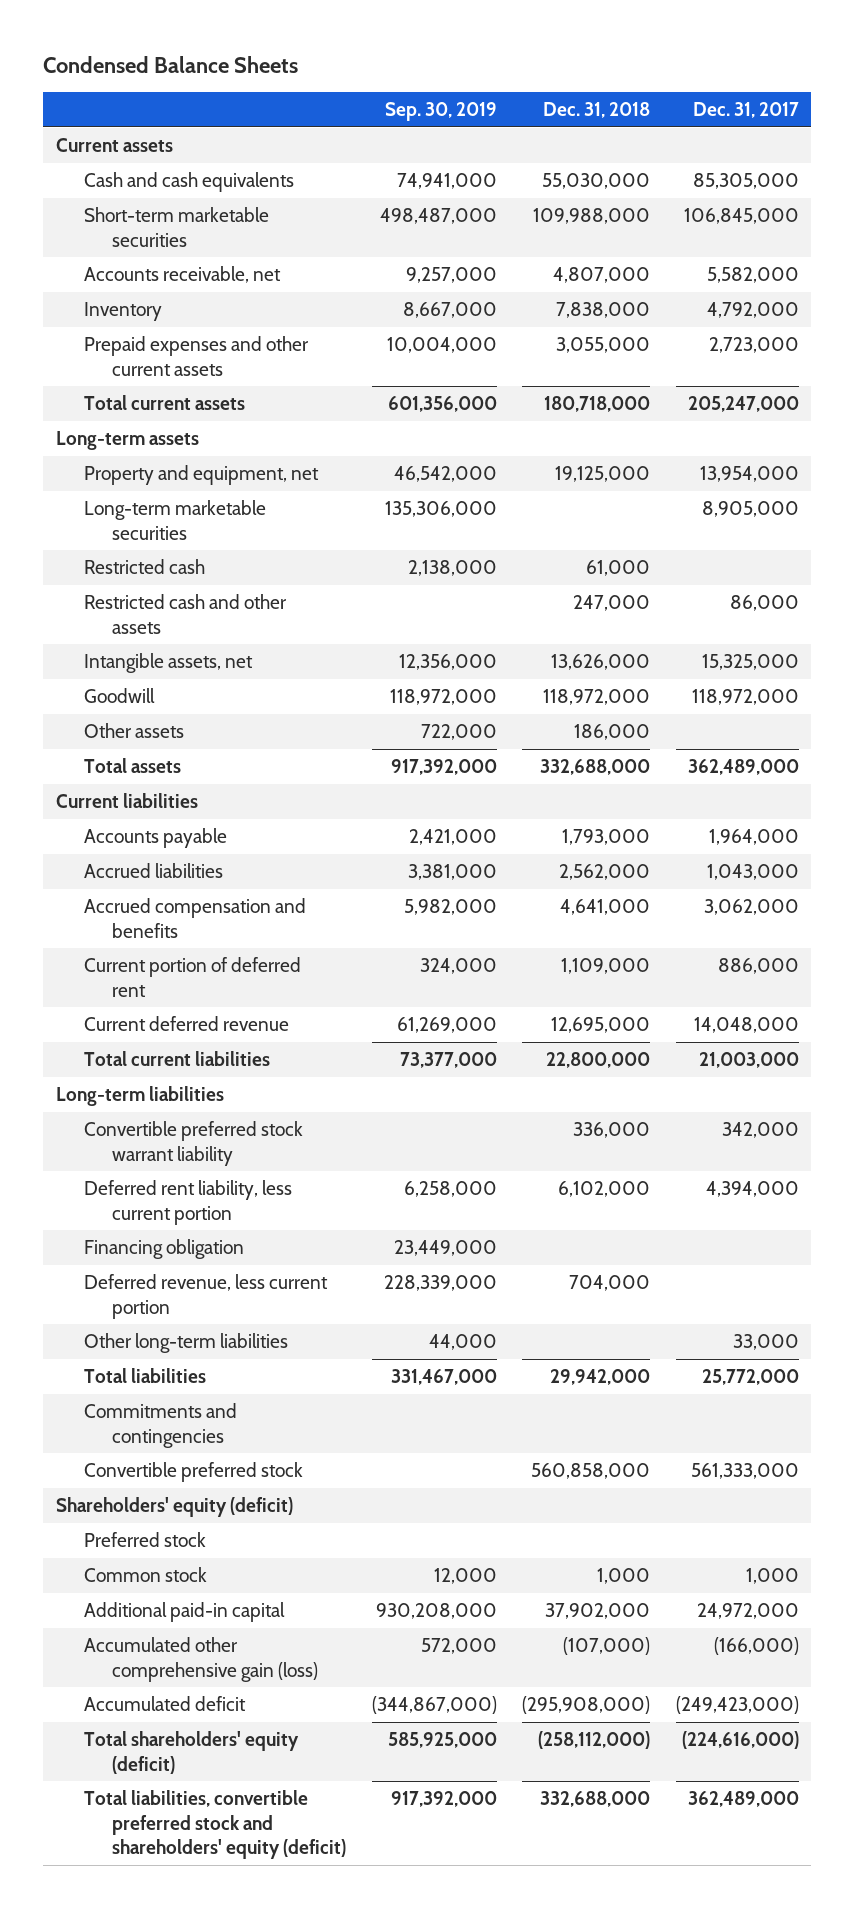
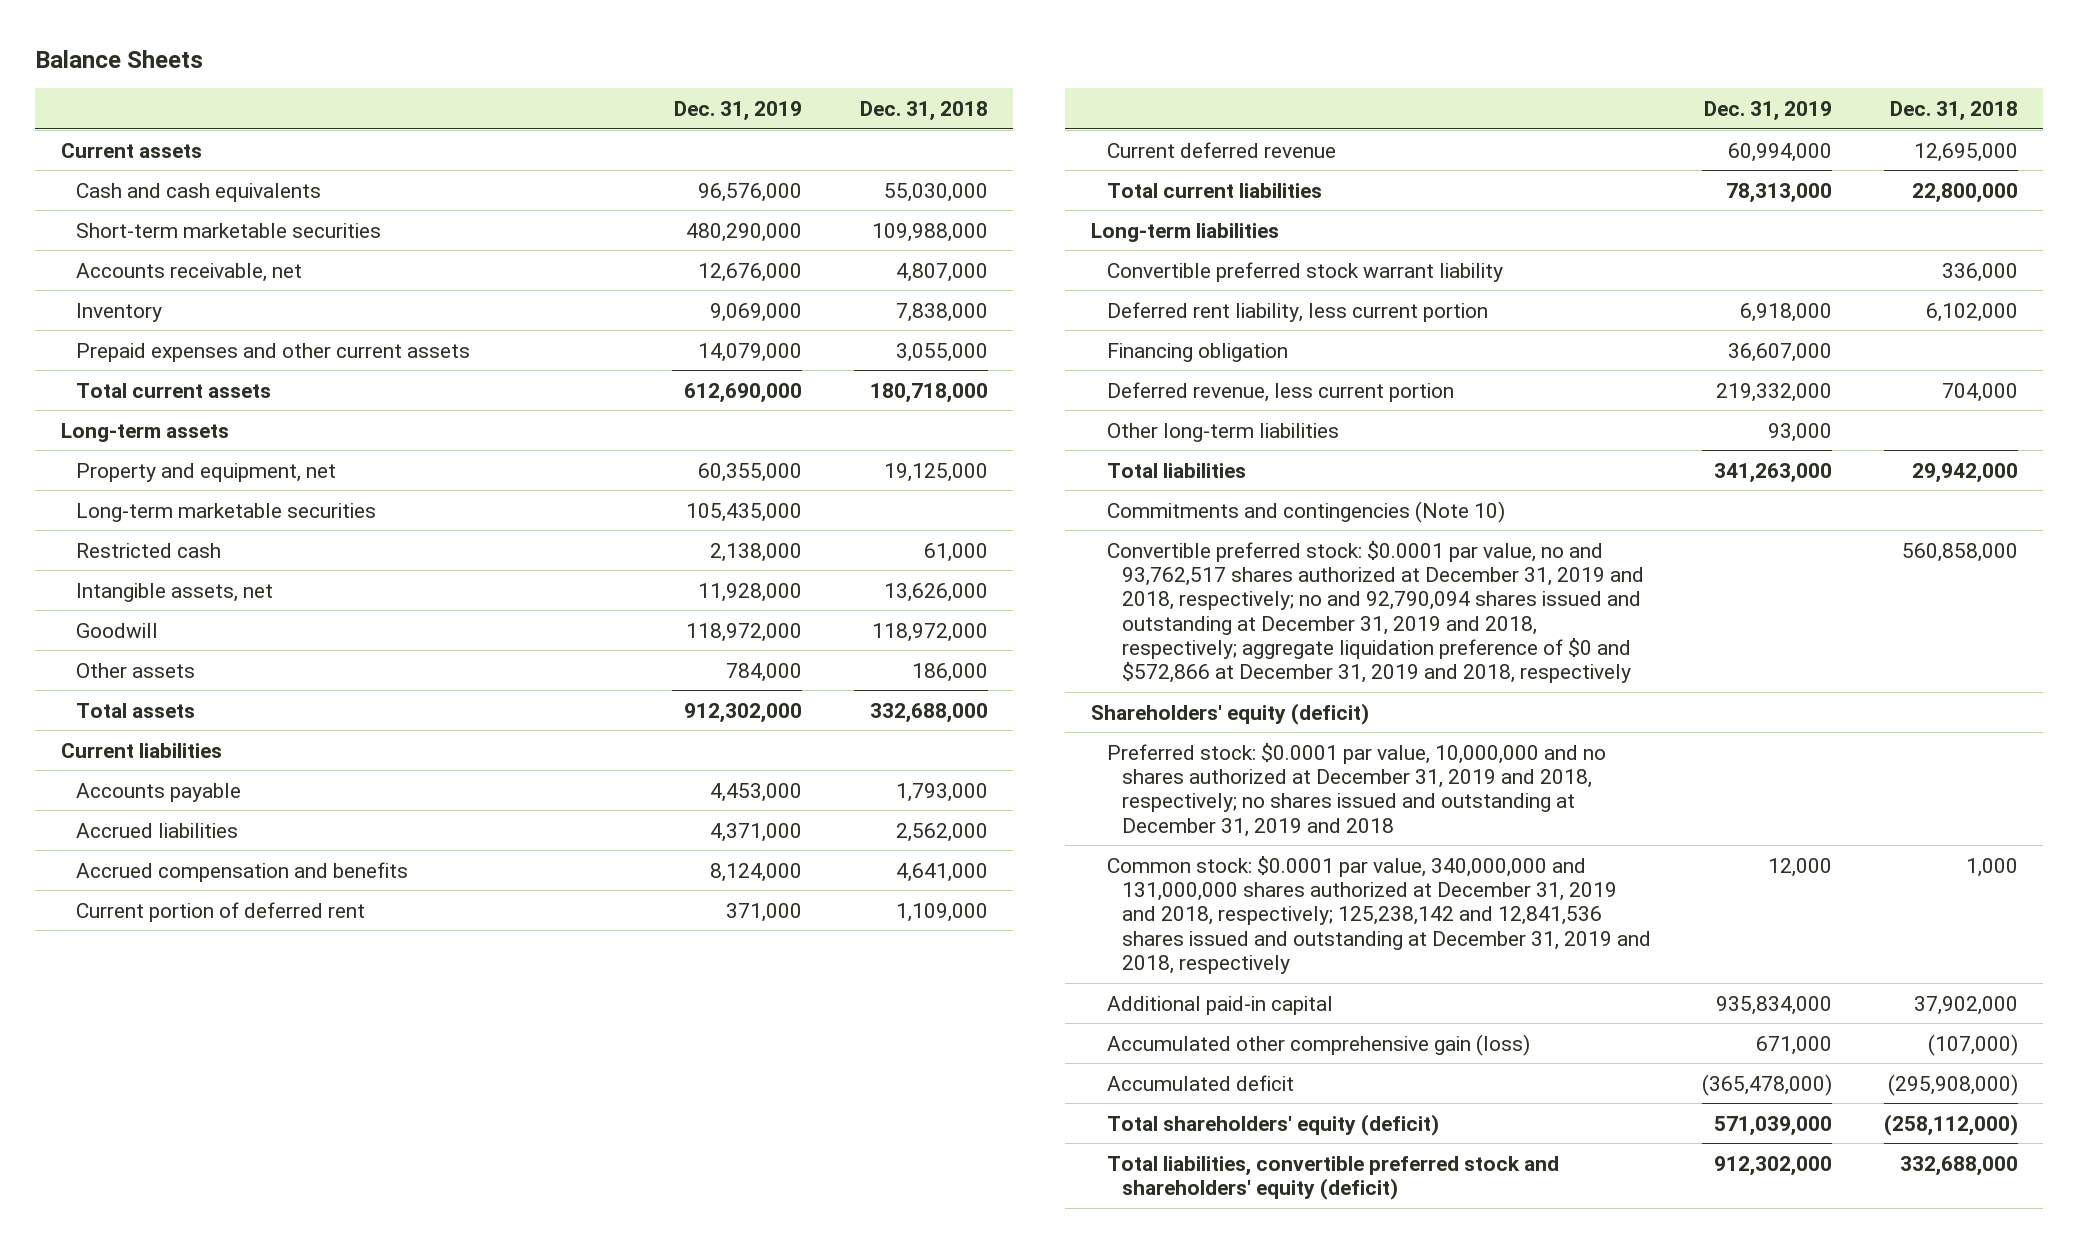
[42,55,298,73] Condensed Balance Sheets -> [35,49,204,68] Balance Sheets
[384,102,497,122] Sep. 30, 2019 -> none
[692,102,799,119] Dec. 31, 2017 -> none
none -> [674,101,803,122] Dec. 31, 2019
[84,594,288,634] Restricted cash and other assets -> none
[84,1403,238,1448] Commitments and contingencies -> [1106,500,1505,523] Commitments and contingencies (Note 10)
[84,1462,304,1483] Convertible preferred stock -> [1106,540,1645,684] Convertible preferred stock: $0.0001 par value, no and 93,762,517 shares authorized at December 31, 2019 and 2018, respectively; no and 92,790,094 shares issued and outstanding at December 31, 2019 and 2018, respectively; aggregate liquidation preference of $0 and $572,866 at December 31, 2019 and 2018, respectively
[84,1532,207,1548] Preferred stock -> [1106,742,1606,837] Preferred stock: $0.0001 par value, 10,000,000 and no shares authorized at December 31, 2019 and 2018, respectively; no shares issued and outstanding at December 31, 2019 and 2018
[84,1567,208,1583] Common stock -> [1106,855,1652,974] Common stock: $0.0001 par value, 340,000,000 and 131,000,000 shares authorized at December 31, 2019 and 2018, respectively; 125,238,142 and 12,841,536 shares issued and outstanding at December 31, 2019 and 2018, respectively

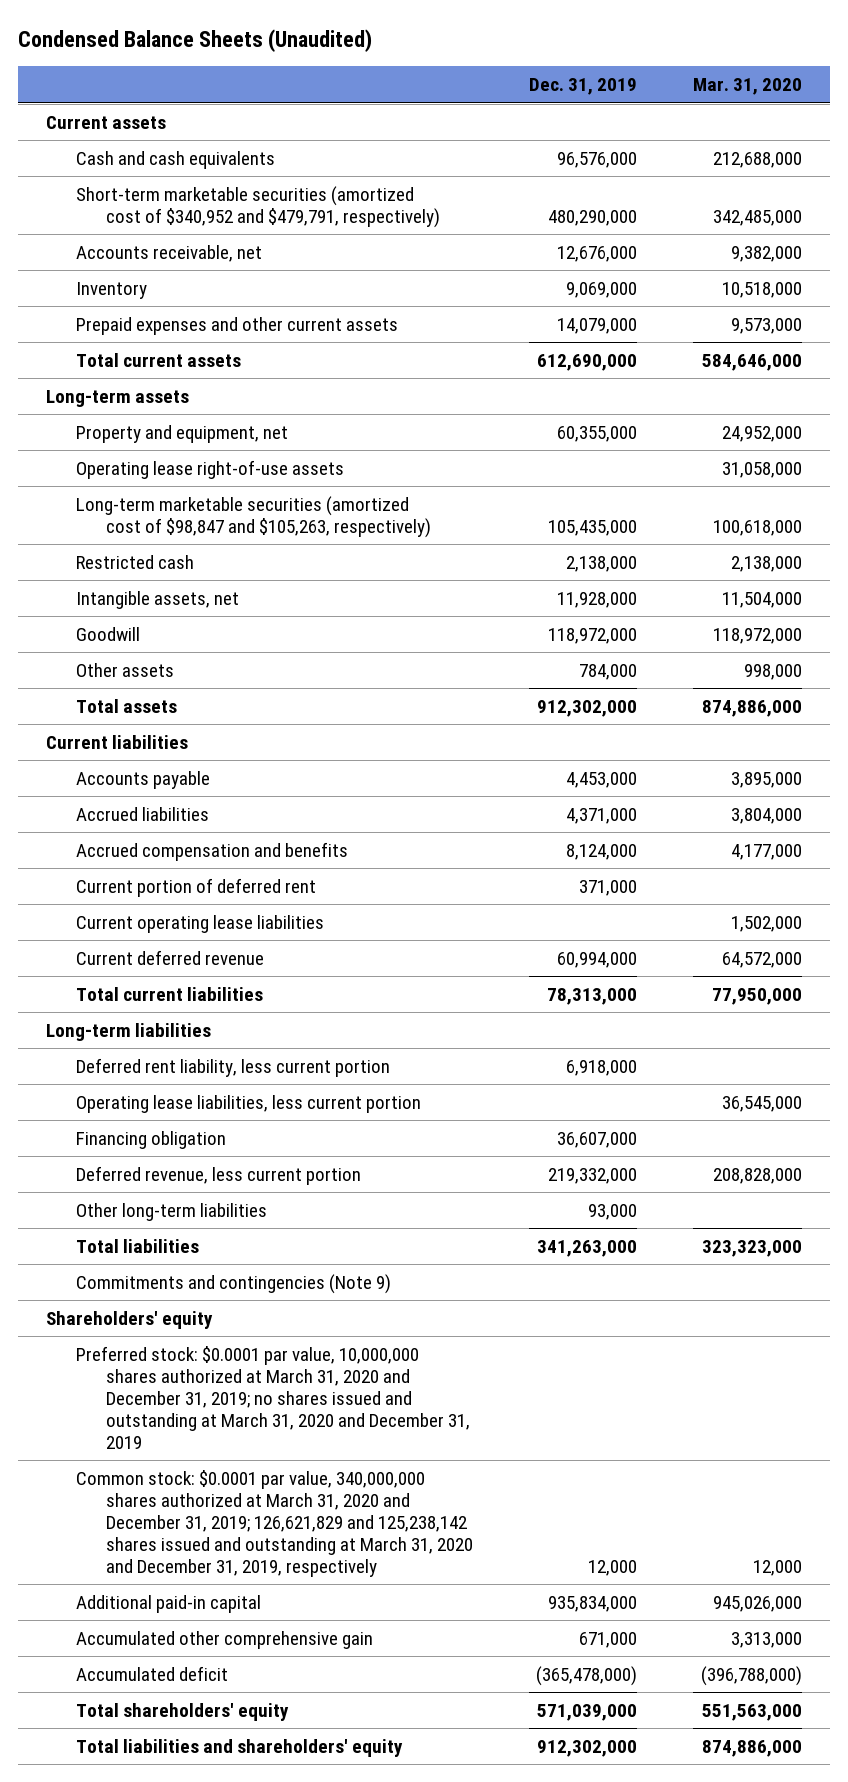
[35,49,204,68] Balance Sheets -> [17,29,372,53] Condensed Balance Sheets (Unaudited)
[859,101,988,122] Dec. 31, 2018 -> none
none -> [693,78,803,96] Mar. 31, 2020
[76,222,382,238] Short-term marketable securities -> [75,185,440,228] Short-term marketable securities (amortized cost of $340,952 and $479,791, respectively)
none -> [75,459,344,479] Operating lease right-of-use assets
[76,502,377,522] Long-term marketable securities -> [75,495,431,538] Long-term marketable securities (amortized cost of $98,847 and $105,263, respectively)
none -> [75,914,324,933] Current operating lease liabilities
[1106,261,1503,282] Convertible preferred stock warrant liability -> none
none -> [75,1094,421,1113] Operating lease liabilities, less current portion
[1106,540,1645,684] Convertible preferred stock: $0.0001 par value, no and 93,762,517 shares authorized at December 31, 2019 and 2018, respectively; no and 92,790,094 shares issued and outstanding at December 31, 2019 and 2018, respectively; aggregate liquidation preference of $0 and $572,866 at December 31, 2019 and 2018, respectively -> none
[1106,500,1505,523] Commitments and contingencies (Note 10) -> [75,1273,391,1294] Commitments and contingencies (Note 9)
[1090,702,1369,725] Shareholders' equity (deficit) -> [45,1310,213,1329] Shareholders' equity
[1106,742,1606,837] Preferred stock: $0.0001 par value, 10,000,000 and no shares authorized at December 31, 2019 and 2018, respectively; no shares issued and outstanding at December 31, 2019 and 2018 -> [75,1345,470,1449] Preferred stock: $0.0001 par value, 10,000,000 shares authorized at March 31, 2020 and December 31, 2019; no shares issued and outstanding at March 31, 2020 and December 31, 2019
[1106,855,1652,974] Common stock: $0.0001 par value, 340,000,000 and 131,000,000 shares authorized at December 31, 2019 and 2018, respectively; 125,238,142 and 12,841,536 shares issued and outstanding at December 31, 2019 and 2018, respectively -> [75,1469,473,1577] Common stock: $0.0001 par value, 340,000,000 shares authorized at March 31, 2020 and December 31, 2019; 126,621,829 and 125,238,142 shares issued and outstanding at March 31, 2020 and December 31, 2019, respectively
[1106,1033,1530,1056] Accumulated other comprehensive gain (loss) -> [75,1630,373,1649] Accumulated other comprehensive gain
[1106,1113,1439,1136] Total shareholders' equity (deficit) -> [75,1702,289,1721] Total shareholders' equity
[1106,1155,1559,1200] Total liabilities, convertible preferred stock and shareholders' equity (deficit) -> [75,1738,403,1757] Total liabilities and shareholders' equity

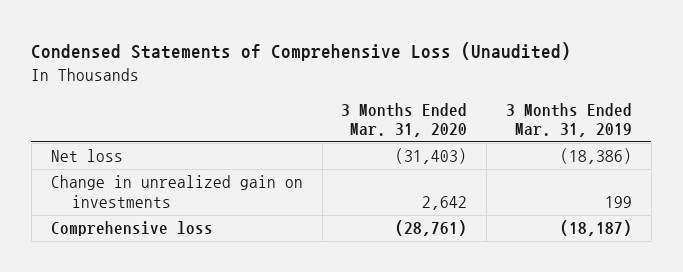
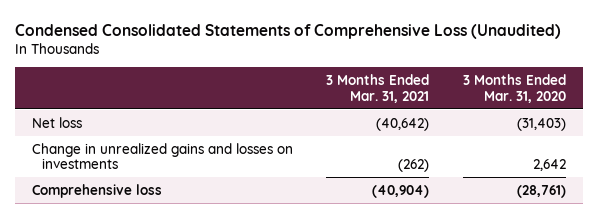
[31,42,572,62] Condensed Statements of Comprehensive Loss (Unaudited) -> [15,23,562,39] Condensed Consolidated Statements of Comprehensive Loss (Unaudited)
[505,102,632,138] 3 Months Ended Mar. 31, 2019 -> none
none -> [326,73,430,103] 3 Months Ended Mar. 31, 2021
[50,175,303,208] Change in unrealized gain on investments -> [31,142,293,170] Change in unrealized gains and losses on investments

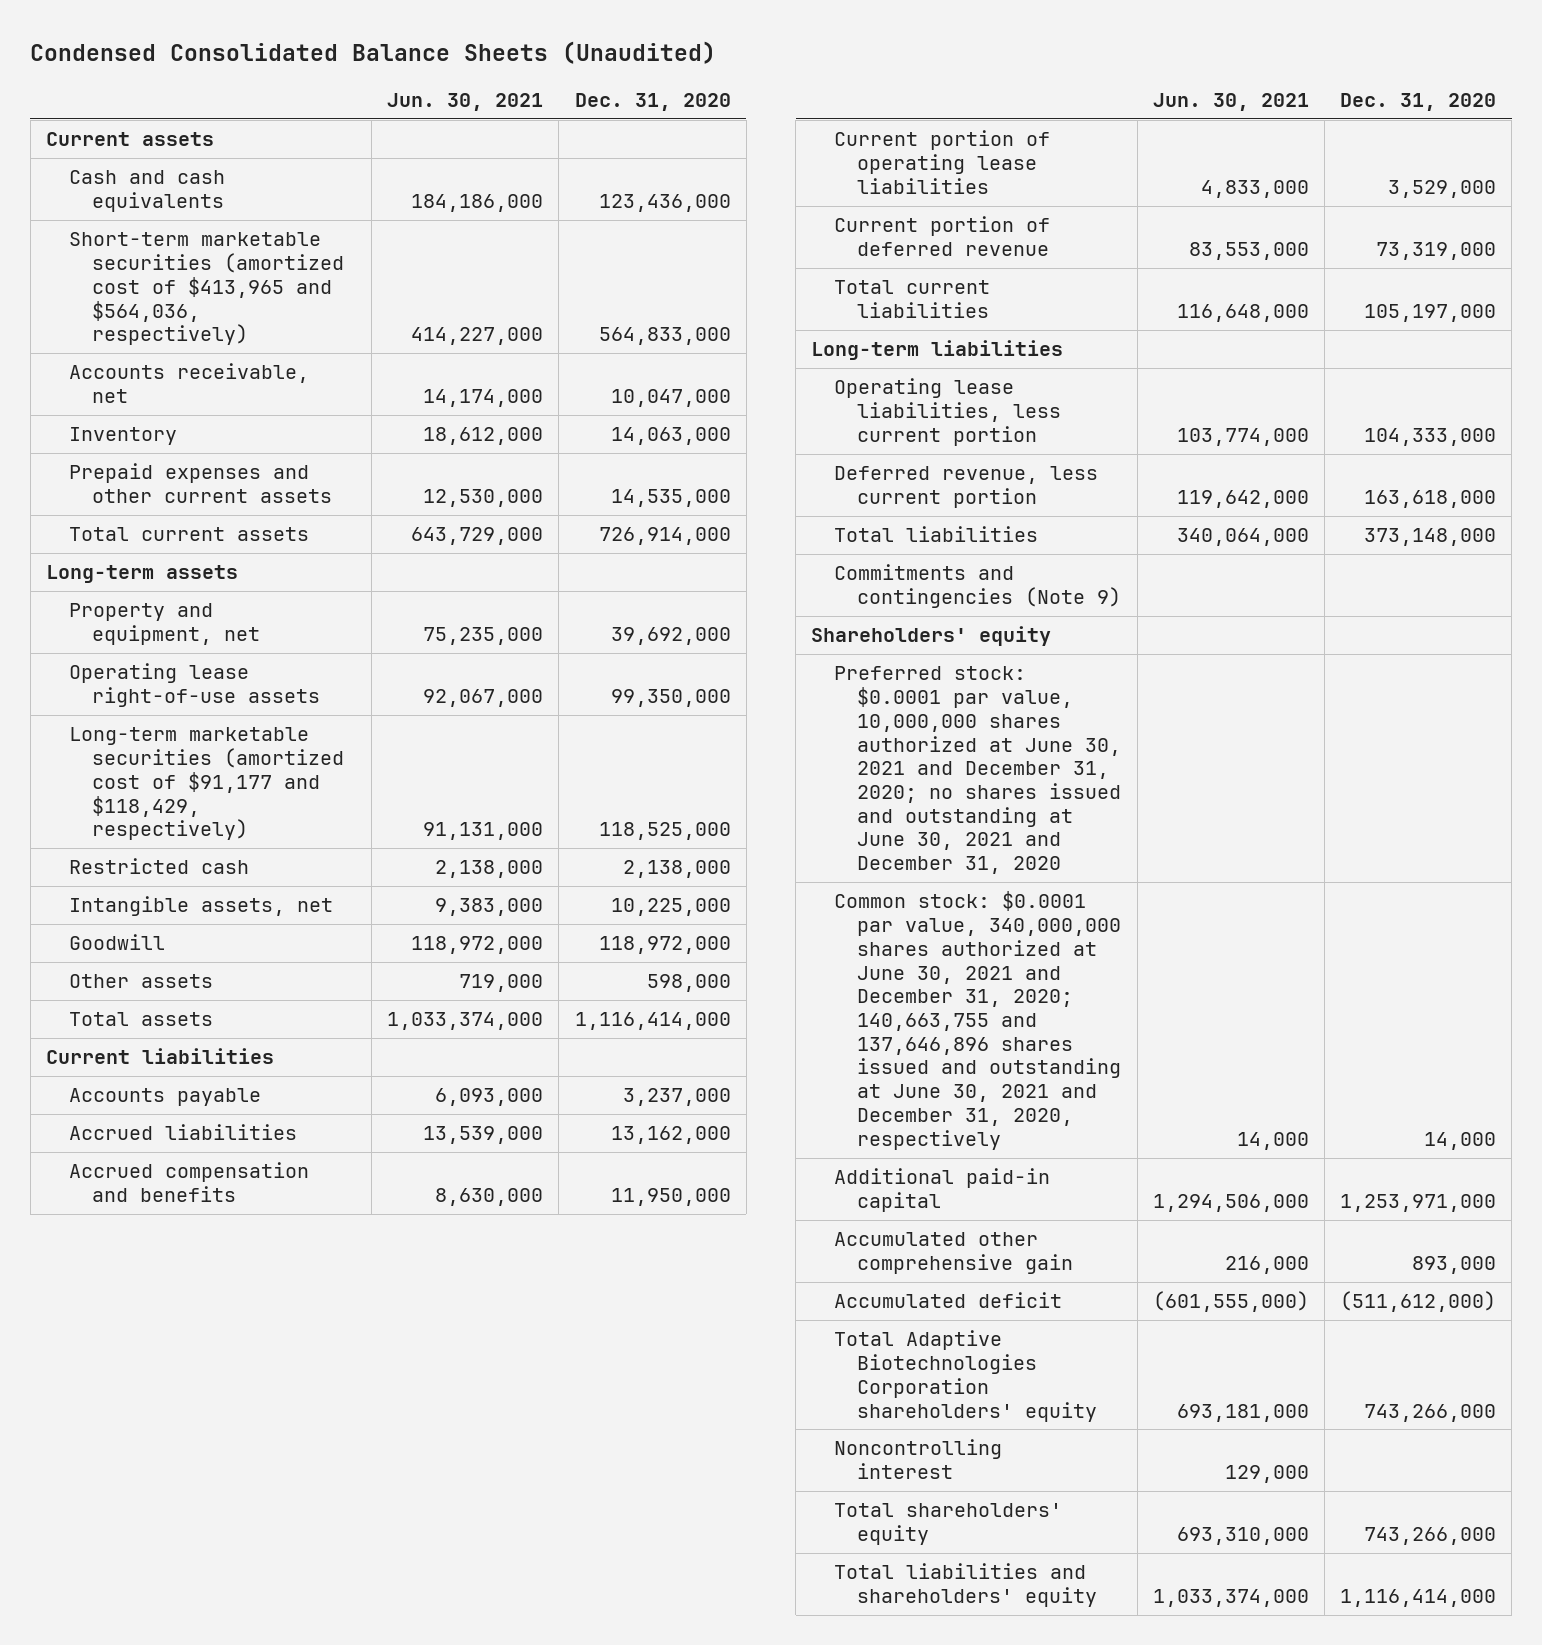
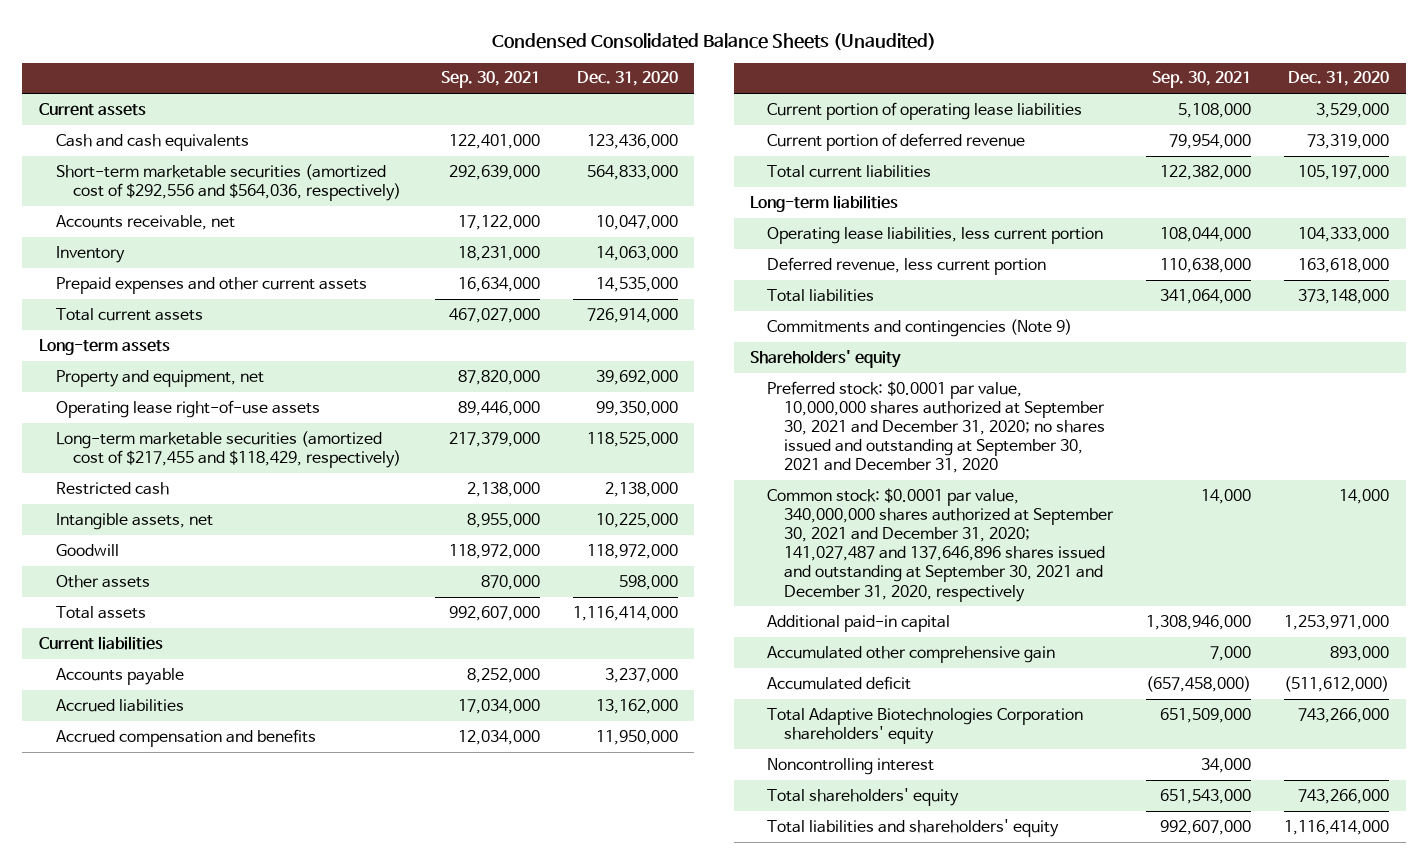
[387,92,544,111] Jun. 30, 2021 -> none
none -> [440,71,540,89] Sep. 30, 2021
[68,232,344,346] Short-term marketable securities (amortized cost of $413,965 and $564,036, respectively) -> [55,163,402,202] Short-term marketable securities (amortized cost of $292,556 and $564,036, respectively)
[68,727,344,841] Long-term marketable securities (amortized cost of $91,177 and $118,429, respectively) -> [55,430,402,469] Long-term marketable securities (amortized cost of $217,455 and $118,429, respectively)
[834,666,1122,875] Preferred stock: $0.0001 par value, 10,000,000 shares authorized at June 30, 2021 and December 31, 2020; no shares issued and outstanding at June 30, 2021 and December 31, 2020 -> [767,380,1106,474] Preferred stock: $0.0001 par value, 10,000,000 shares authorized at September 30, 2021 and December 31, 2020; no shares issued and outstanding at September 30, 2021 and December 31, 2020
[834,891,1122,1150] Common stock: $0.0001 par value, 340,000,000 shares authorized at June 30, 2021 and December 31, 2020; 140,663,755 and 137,646,896 shares issued and outstanding at June 30, 2021 and December 31, 2020, respectively -> [767,487,1115,602] Common stock: $0.0001 par value, 340,000,000 shares authorized at September 30, 2021 and December 31, 2020; 141,027,487 and 137,646,896 shares issued and outstanding at September 30, 2021 and December 31, 2020, respectively

